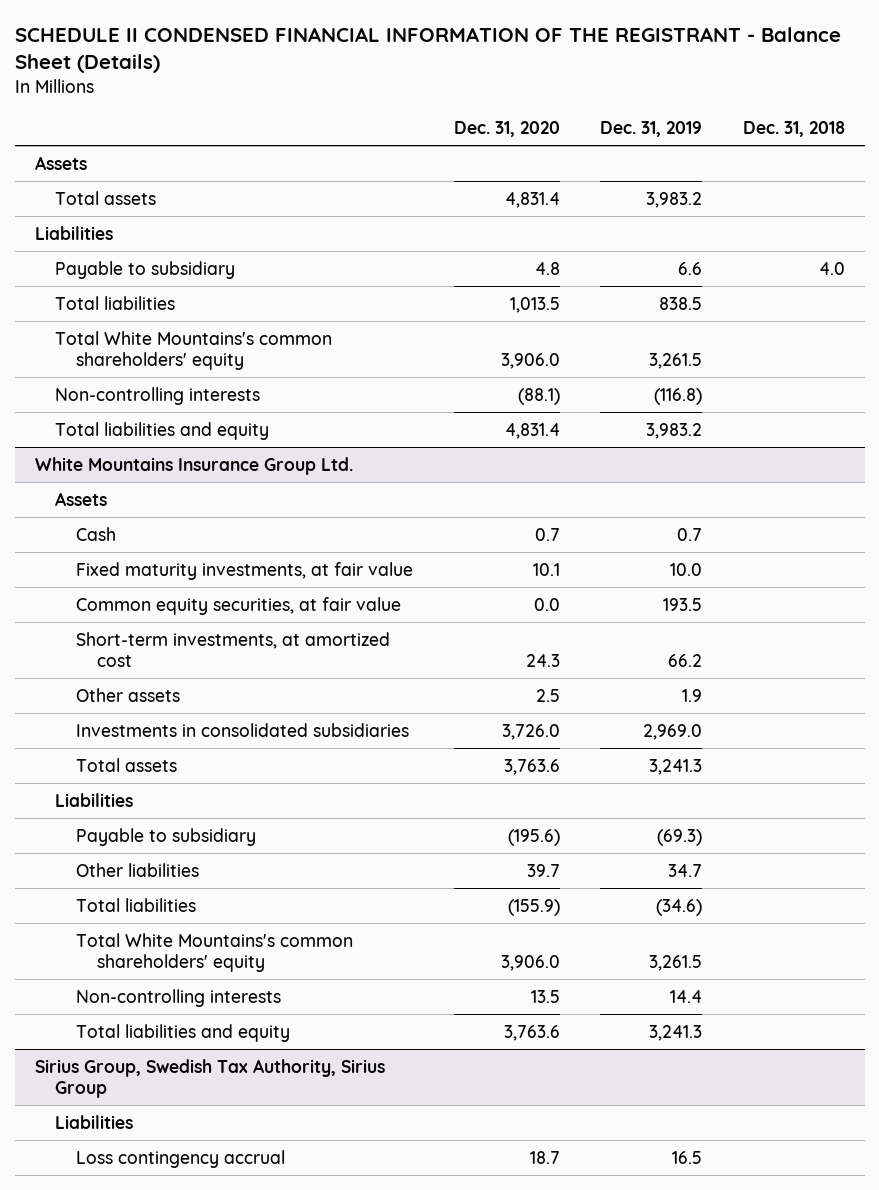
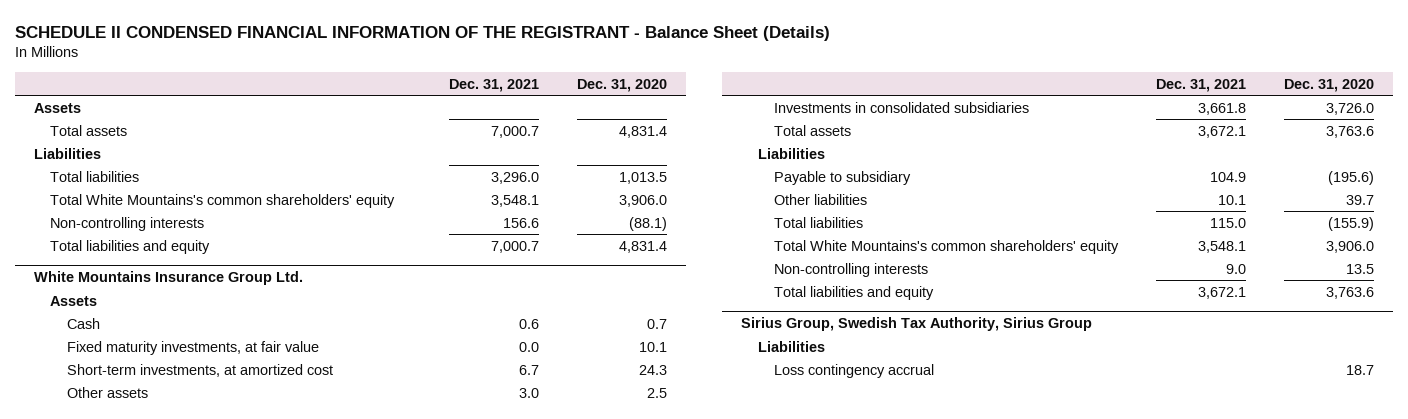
[600,121,703,138] Dec. 31, 2019 -> none
[742,121,845,138] Dec. 31, 2018 -> none
none -> [448,78,539,92] Dec. 31, 2021
[55,260,236,279] Payable to subsidiary -> none
[76,596,402,615] Common equity securities, at fair value -> none

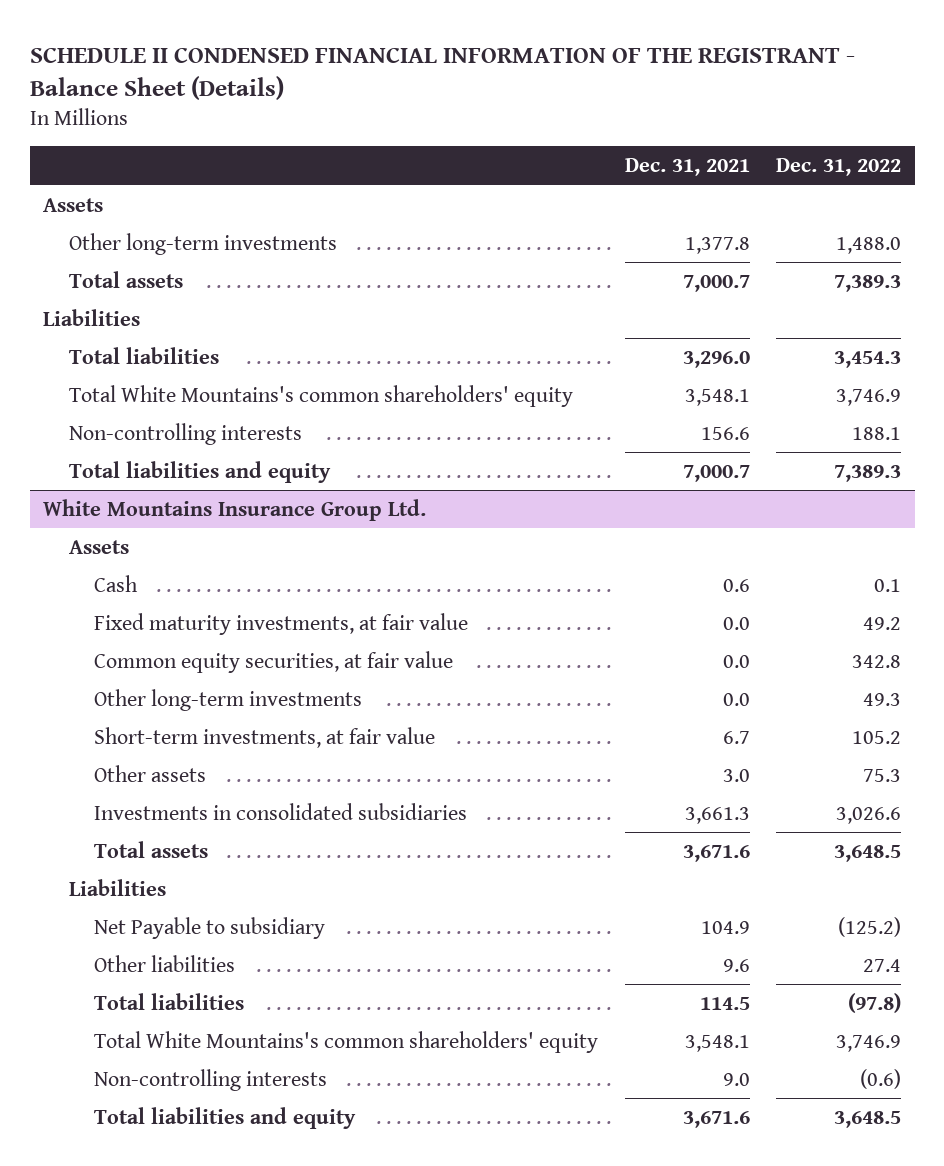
[576,78,667,92] Dec. 31, 2020 -> none
none -> [776,158,902,177] Dec. 31, 2022
none -> [68,232,337,255] Other long-term investments
none -> [94,650,454,673] Common equity securities, at fair value
none -> [94,688,363,711] Other long-term investments
[66,363,333,377] Short-term investments, at amortized cost -> [94,726,436,748] Short-term investments, at fair value
[1198,102,1247,115] 3,661.8 -> [684,806,750,824] 3,661.3
[1198,125,1247,138] 3,672.1 -> [682,844,750,862] 3,671.6
[774,170,912,185] Payable to subsidiary -> [94,916,326,939] Net Payable to subsidiary
[1218,194,1247,205] 10.1 -> [722,958,750,972] 9.6
[1210,217,1247,228] 115.0 -> [699,996,750,1010] 114.5
[741,317,1093,332] Sirius Group, Swedish Tax Authority, Sirius Group -> none
[757,340,825,352] Liabilities -> none
[774,363,935,378] Loss contingency accrual -> none
[1198,286,1247,299] 3,672.1 -> [682,1110,750,1128] 3,671.6

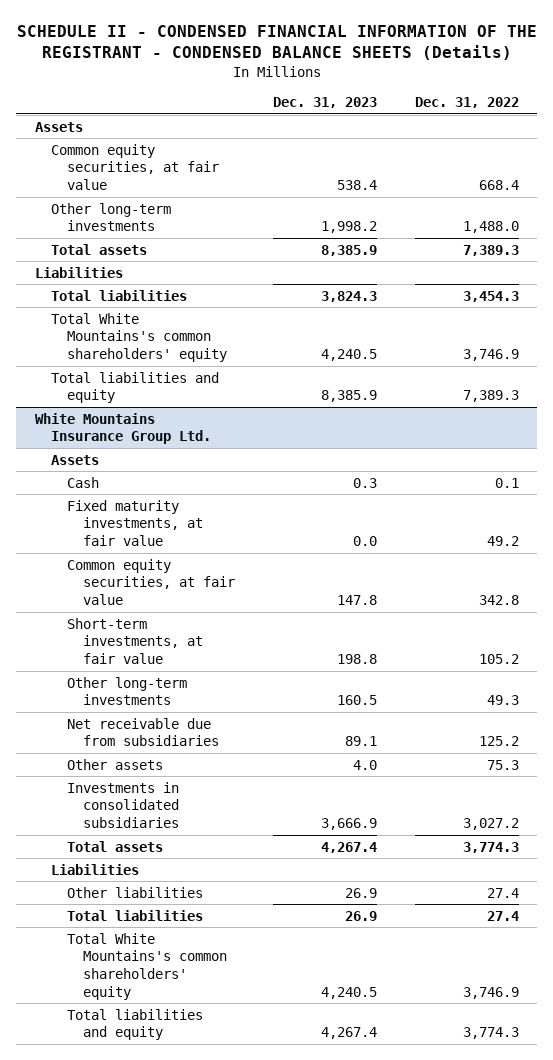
[29,46,855,101] SCHEDULE II CONDENSED FINANCIAL INFORMATION OF THE REGISTRANT - Balance Sheet (Details) -> [16,25,537,61] SCHEDULE II - CONDENSED FINANCIAL INFORMATION OF THE REGISTRANT - CONDENSED BALANCE SHEETS (Details)
[624,158,750,177] Dec. 31, 2021 -> none
none -> [272,97,377,109] Dec. 31, 2023
none -> [50,143,220,190] Common equity securities, at fair value
[68,422,302,445] Non-controlling interests -> none
[94,688,363,711] Other long-term investments -> [67,676,188,706] Other long-term investments
none -> [67,717,220,747] Net receivable due from subsidiaries
[836,806,902,824] 3,026.6 -> [462,817,519,830] 3,027.2
[834,844,902,862] 3,648.5 -> [462,841,519,853] 3,774.3
[94,916,326,939] Net Payable to subsidiary -> none
[848,992,902,1013] (97.8) -> [486,910,519,921] 27.4
[94,1068,328,1091] Non-controlling interests -> none
[834,1110,902,1128] 3,648.5 -> [462,1027,519,1040] 3,774.3

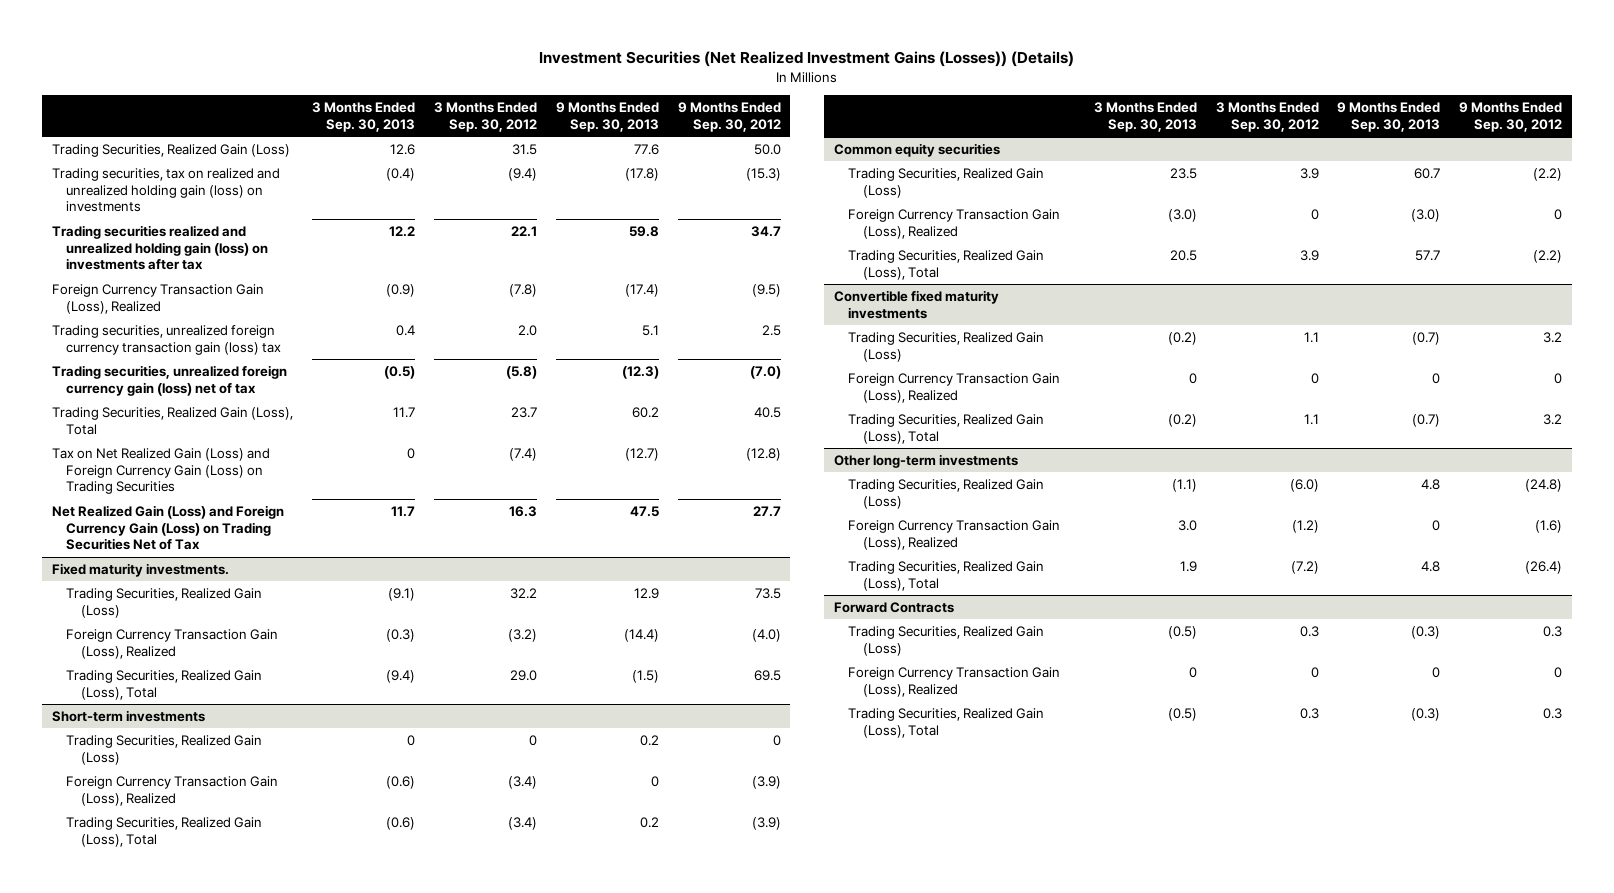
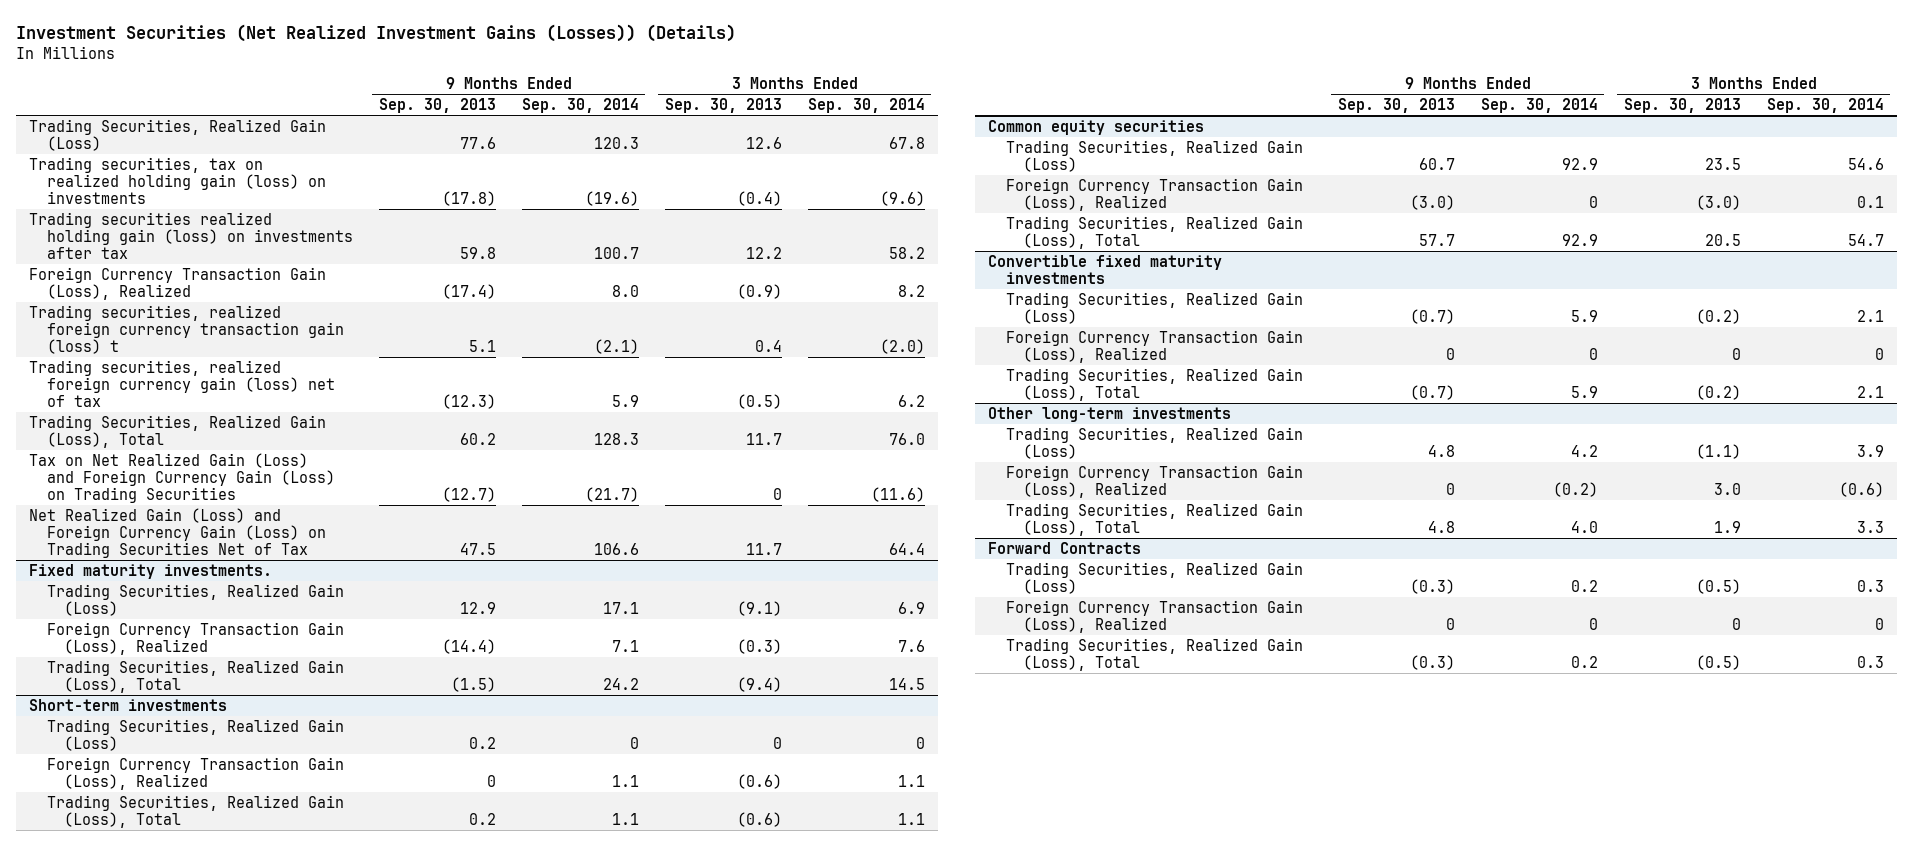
[433,102,537,132] 3 Months Ended Sep. 30, 2012 -> none
[677,102,781,132] 9 Months Ended Sep. 30, 2012 -> none
none -> [521,98,639,114] Sep. 30, 2014
none -> [807,98,925,114] Sep. 30, 2014
[51,168,280,213] Trading securities, tax on realized and unrealized holding gain (loss) on investments -> [28,156,326,205] Trading securities, tax on realized holding gain (loss) on investments
[51,225,269,271] Trading securities realized and unrealized holding gain (loss) on investments after tax -> [28,211,353,260] Trading securities realized holding gain (loss) on investments after tax
[51,325,282,355] Trading securities, unrealized foreign currency transaction gain (loss) tax -> [28,304,344,355] Trading securities, realized foreign currency transaction gain (loss) t
[51,365,287,396] Trading securities, unrealized foreign currency gain (loss) net of tax -> [28,359,335,408] Trading securities, realized foreign currency gain (loss) net of tax

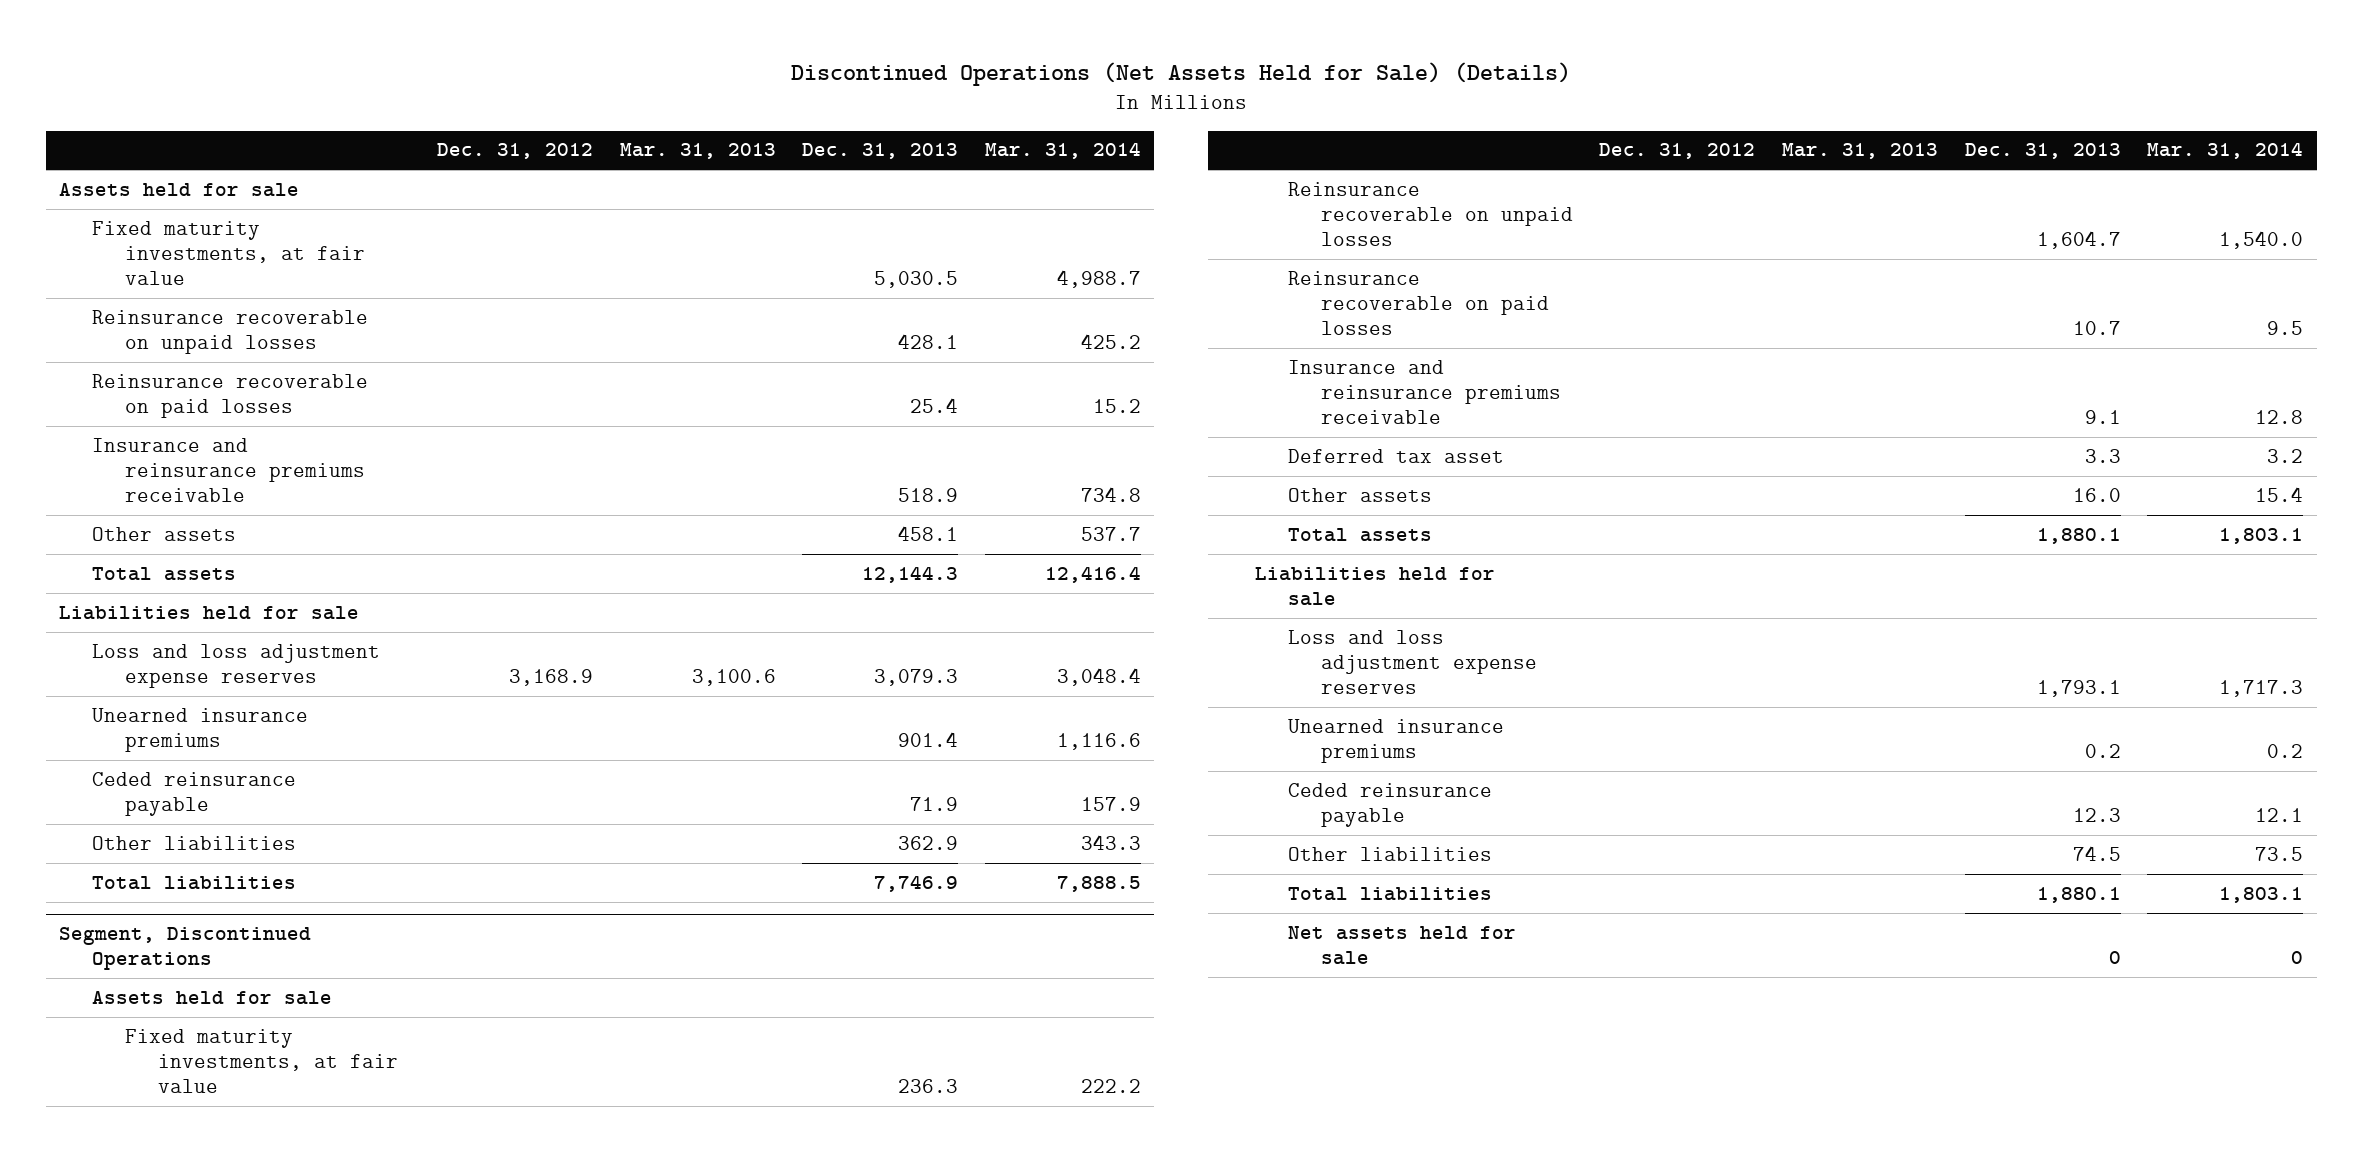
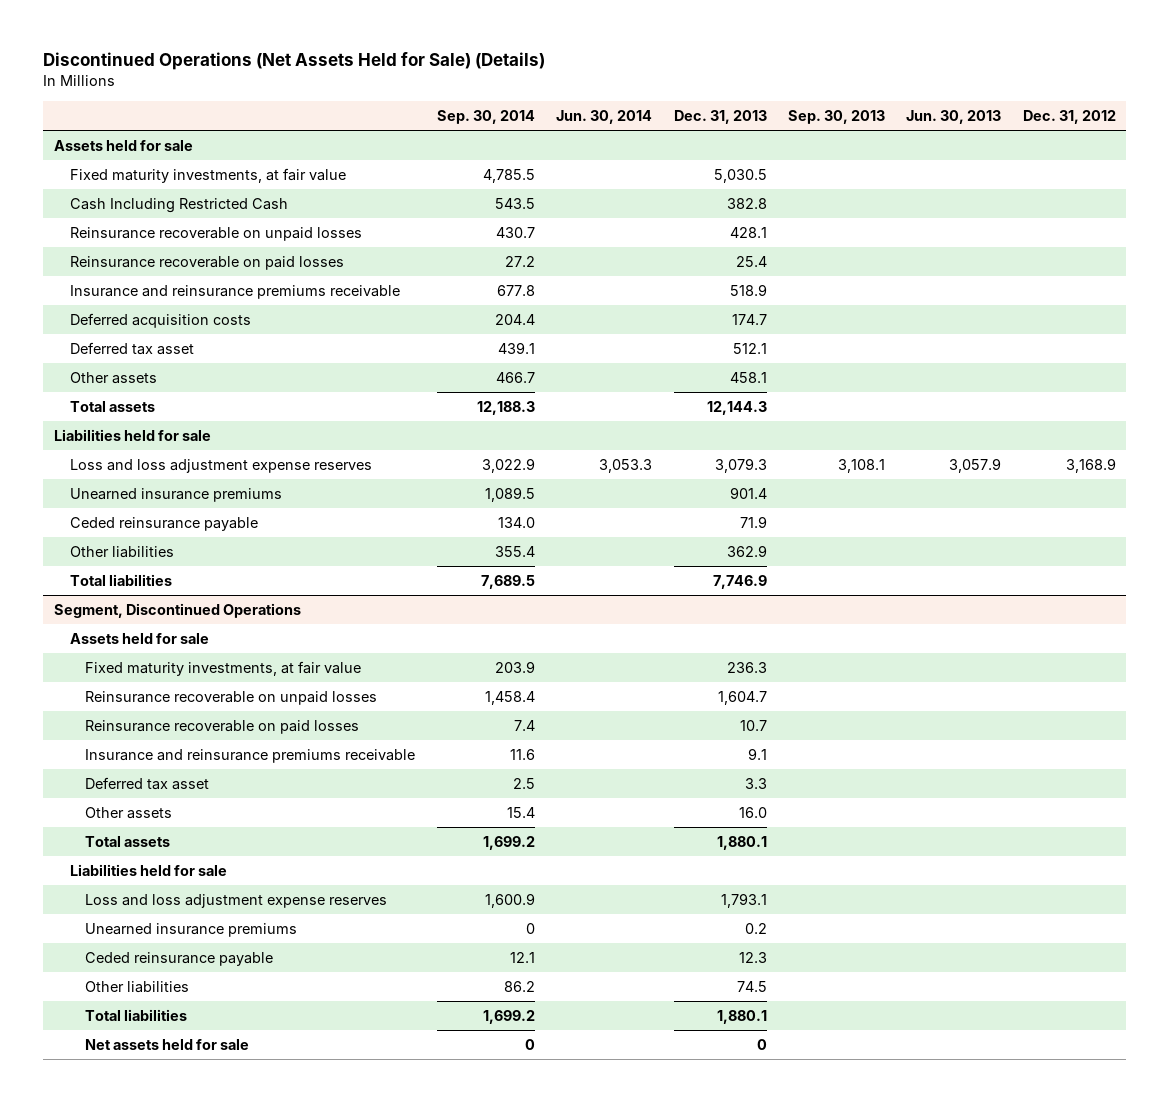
[619,143,776,160] Mar. 31, 2013 -> none
[985,142,1142,160] Mar. 31, 2014 -> none
none -> [436,109,535,124] Sep. 30, 2014
none -> [556,109,653,124] Jun. 30, 2014
none -> [787,109,885,124] Sep. 30, 2013
none -> [906,109,1002,124] Jun. 30, 2013
none -> [69,197,288,213] Cash Including Restricted Cash
none -> [69,312,251,328] Deferred acquisition costs
none -> [69,341,194,355] Deferred tax asset

